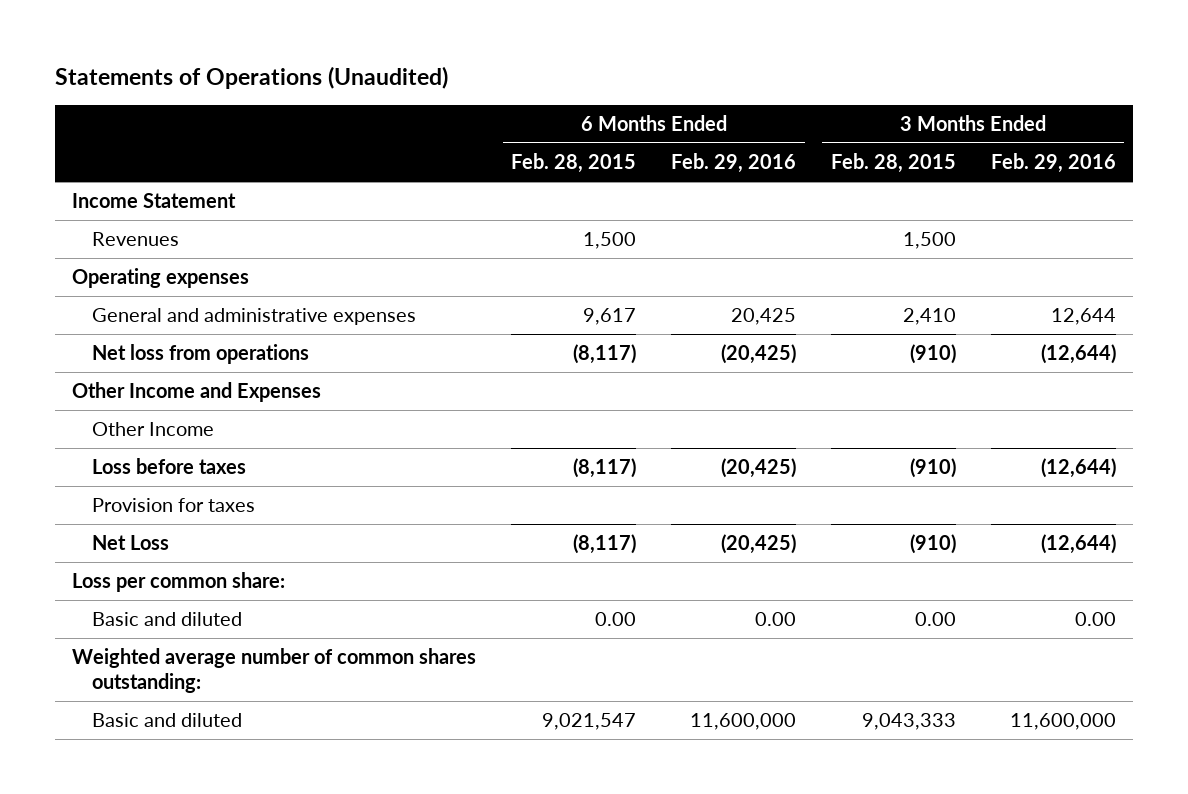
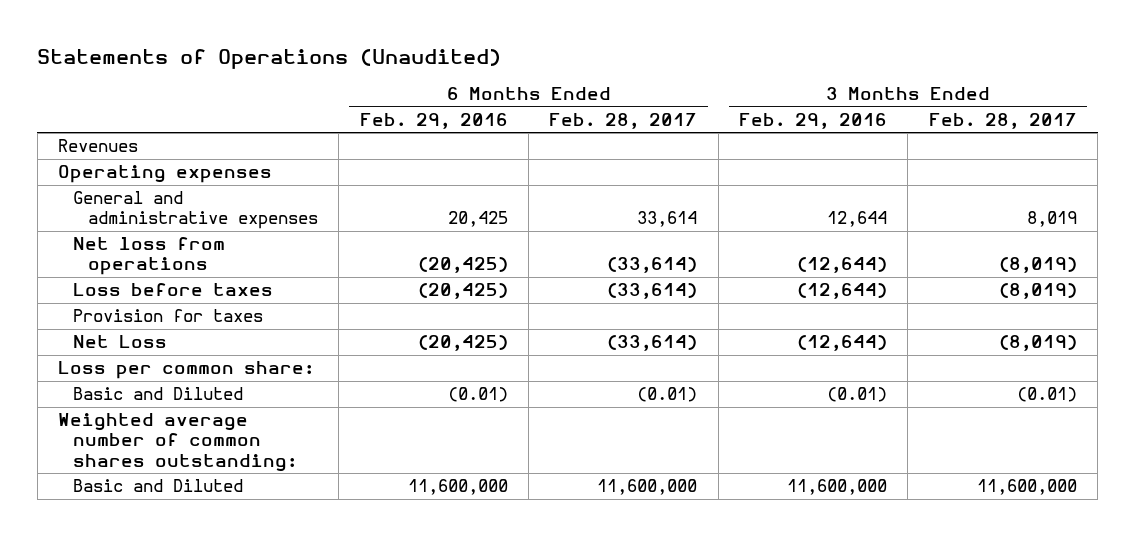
[511,153,637,174] Feb. 28, 2015 -> none
[830,153,956,174] Feb. 28, 2015 -> none
none -> [549,112,698,129] Feb. 28, 2017
none -> [928,112,1077,129] Feb. 28, 2017
[72,193,237,209] Income Statement -> none
[72,382,322,403] Other Income and Expenses -> none
[91,422,214,437] Other Income -> none
[91,612,242,627] Basic and diluted -> [73,387,244,401] Basic and Diluted
[755,612,797,627] 0.00 -> [447,387,508,403] (0.01)
[1074,612,1116,627] 0.00 -> [827,387,888,403] (0.01)
[91,713,242,728] Basic and diluted -> [73,479,244,493] Basic and Diluted

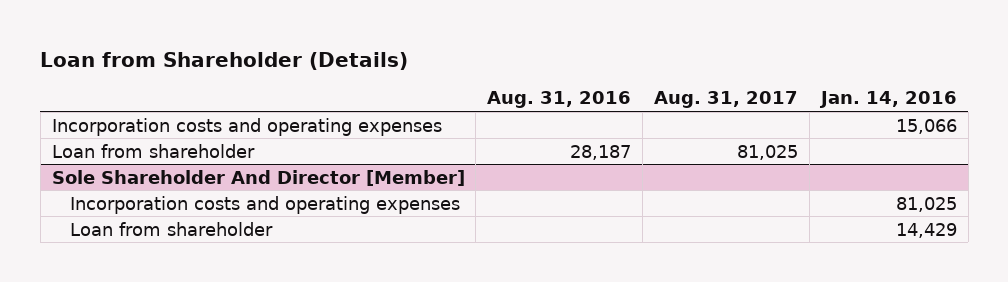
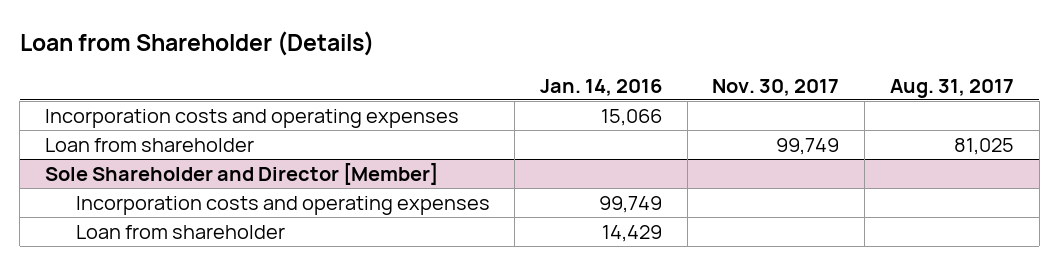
[487,91,632,109] Aug. 31, 2016 -> none
none -> [712,78,840,96] Nov. 30, 2017
[51,169,465,186] Sole Shareholder And Director [Member] -> [45,162,439,185] Sole Shareholder and Director [Member]
[895,196,957,212] 81,025 -> [598,195,662,213] 99,749

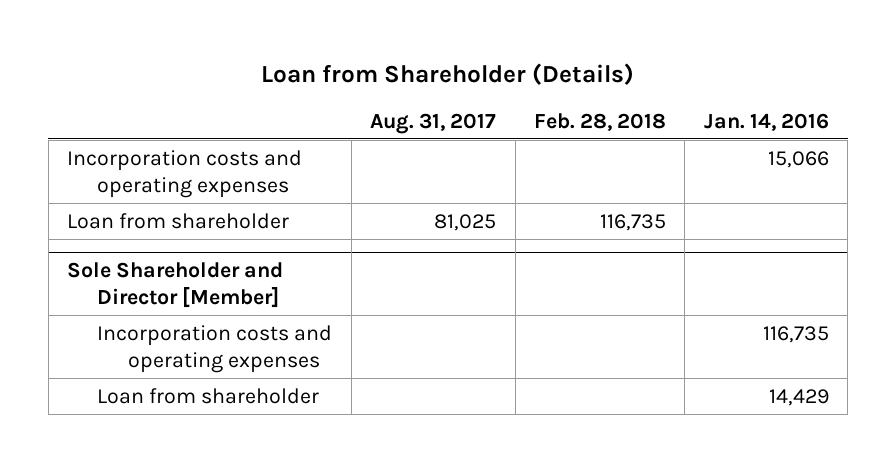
[712,78,840,96] Nov. 30, 2017 -> none
none -> [534,112,667,131] Feb. 28, 2018
[598,195,662,213] 99,749 -> [762,325,829,343] 116,735

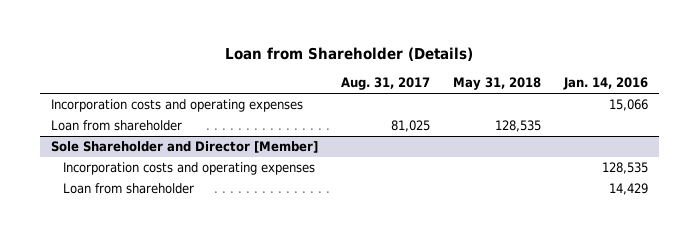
[534,112,667,131] Feb. 28, 2018 -> none
none -> [452,77,541,91] May 31, 2018
[762,325,829,343] 116,735 -> [601,162,648,175] 128,535

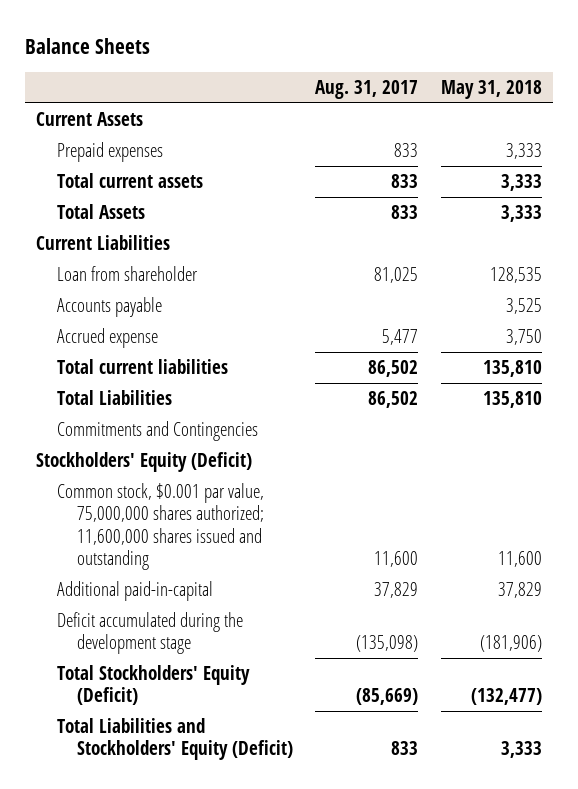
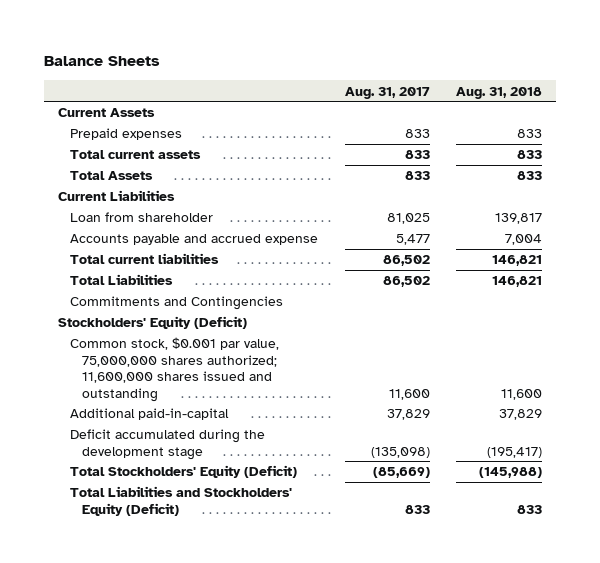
[440,79,542,99] May 31, 2018 -> none
none -> [456,86,543,99] Aug. 31, 2018
[56,296,162,317] Accounts payable -> none
[56,327,158,348] Accrued expense -> [69,234,318,246] Accounts payable and accrued expense

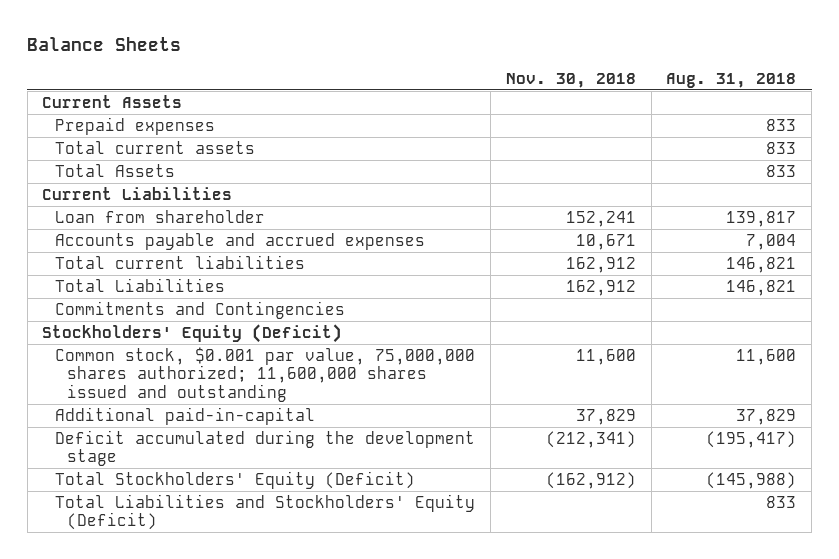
[344,86,430,99] Aug. 31, 2017 -> none
none -> [505,72,636,88] Nov. 30, 2018
[69,234,318,246] Accounts payable and accrued expense -> [54,232,425,250] Accounts payable and accrued expenses

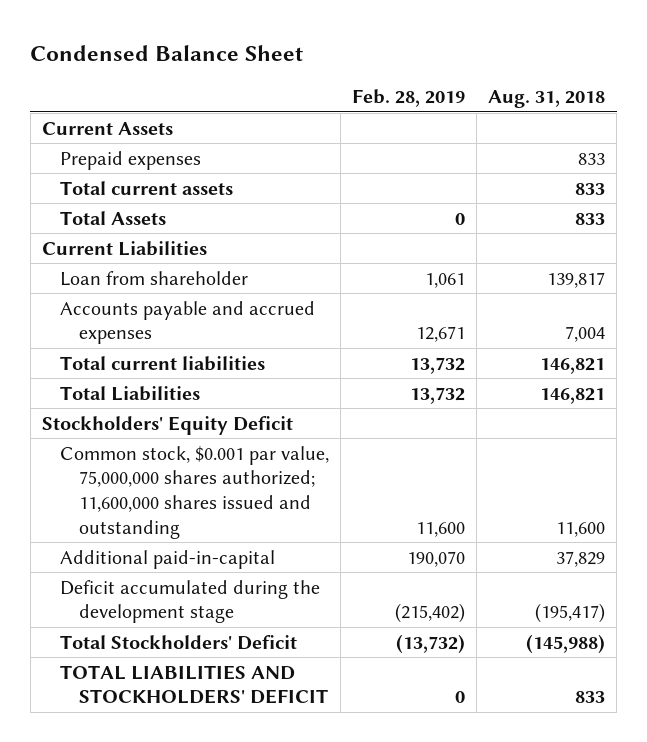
[27,37,182,52] Balance Sheets -> [30,45,304,62] Condensed Balance Sheet
[505,72,636,88] Nov. 30, 2018 -> none
none -> [352,88,466,107] Feb. 28, 2019
[54,300,345,319] Commitments and Contingencies -> none
[42,323,343,343] Stockholders' Equity (Deficit) -> [41,415,293,435] Stockholders' Equity Deficit
[54,470,415,489] Total Stockholders' Equity (Deficit) -> [60,634,298,650] Total Stockholders' Deficit
[54,493,475,531] Total Liabilities and Stockholders' Equity (Deficit) -> [60,664,328,705] TOTAL LIABILITIES AND STOCKHOLDERS' DEFICIT

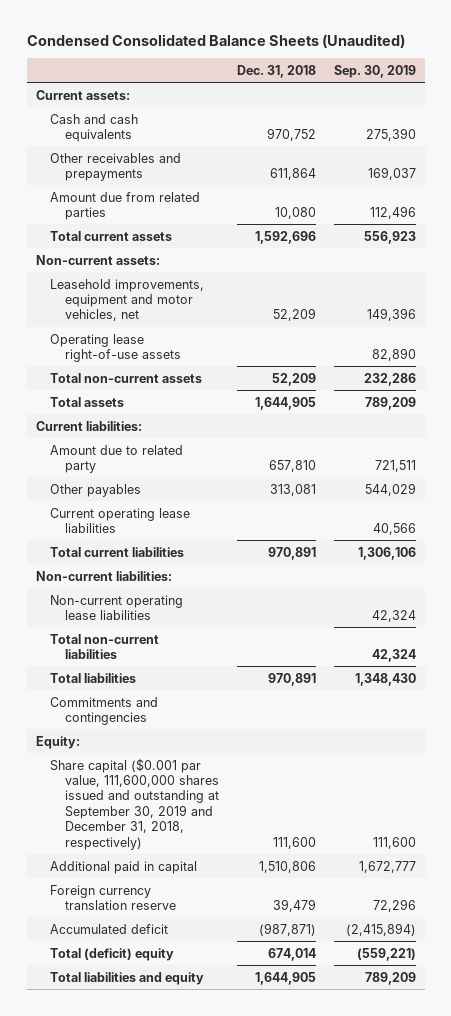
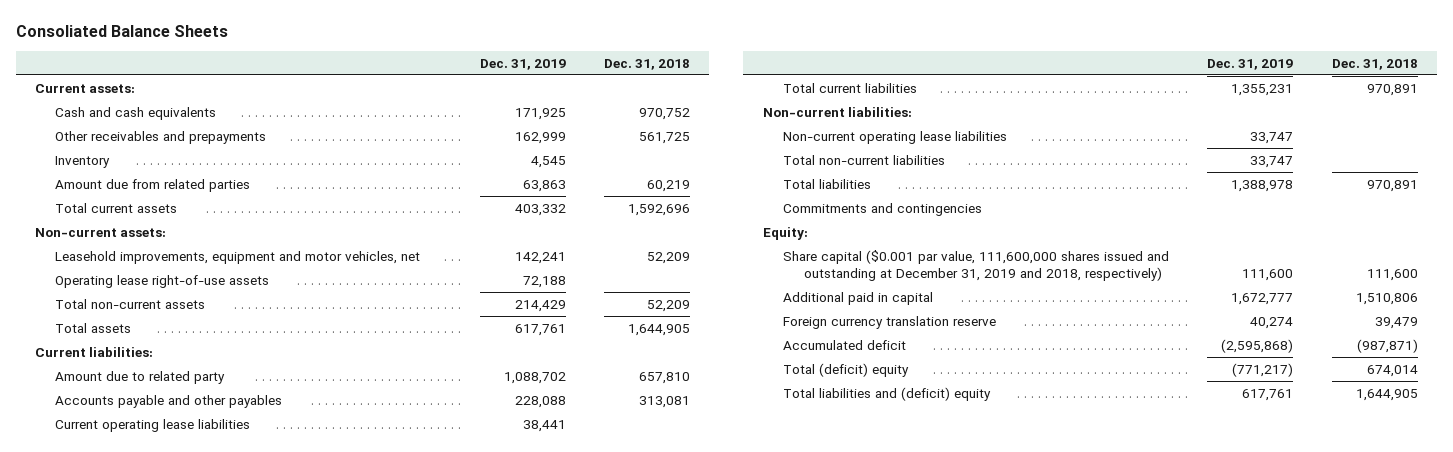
[26,34,405,49] Condensed Consolidated Balance Sheets (Unaudited) -> [15,24,228,37] Consoliated Balance Sheets
[333,64,416,78] Sep. 30, 2019 -> none
none -> [479,58,566,70] Dec. 31, 2019
[270,167,317,180] 611,864 -> [639,131,691,144] 561,725
none -> [55,155,111,168] Inventory
[275,206,317,219] 10,080 -> [647,179,691,192] 60,219
[50,483,142,497] Other payables -> [55,394,283,408] Accounts payable and other payables
[50,757,220,850] Share capital ($0.001 par value, 111,600,000 shares issued and outstanding at September 30, 2019 and December 31, 2018, respectively) -> [783,249,1170,282] Share capital ($0.001 par value, 111,600,000 shares issued and outstanding at December 31, 2019 and 2018, respectively)
[50,971,205,985] Total liabilities and equity -> [783,386,992,401] Total liabilities and (deficit) equity

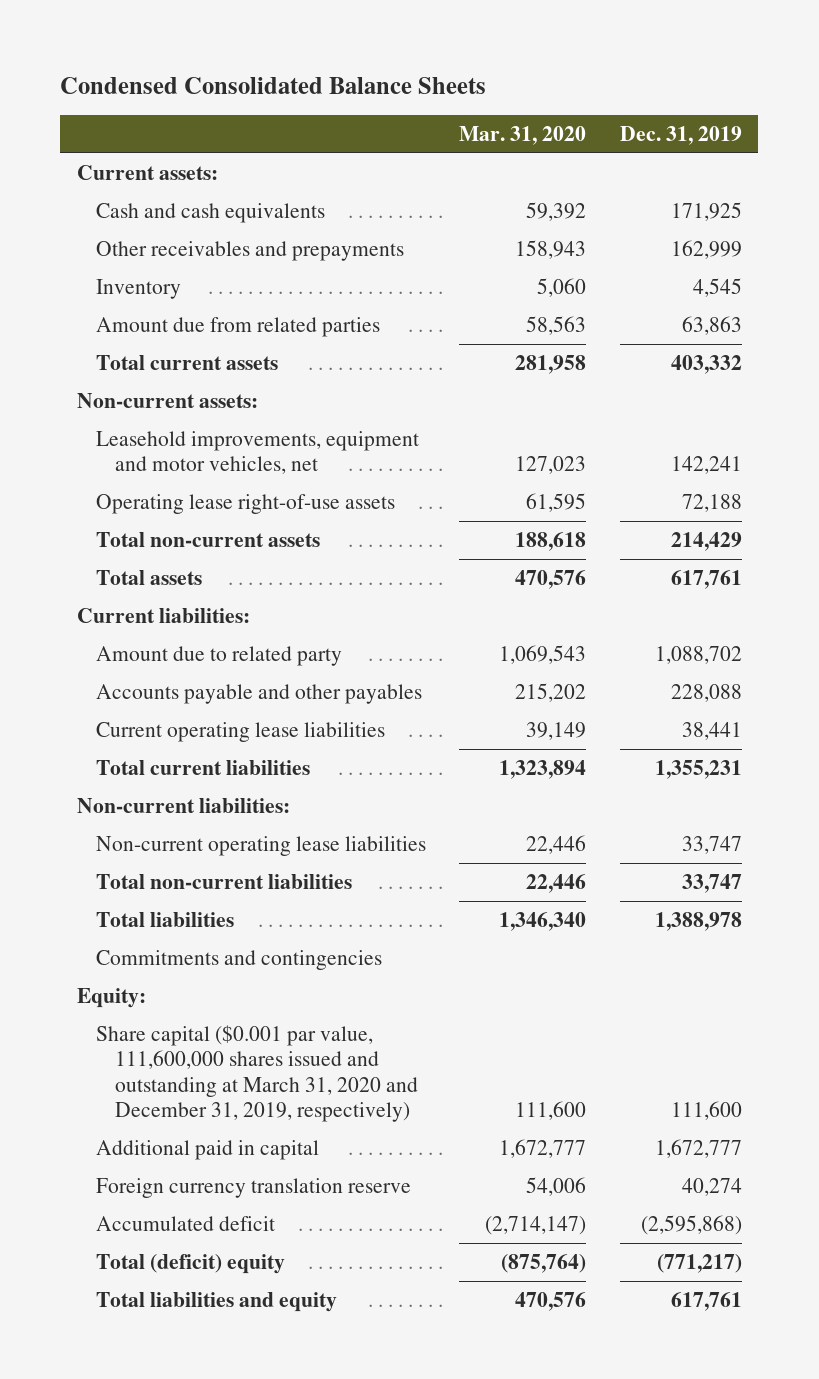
[15,24,228,37] Consoliated Balance Sheets -> [60,76,487,94] Condensed Consolidated Balance Sheets
[604,58,691,70] Dec. 31, 2018 -> none
none -> [459,125,587,145] Mar. 31, 2020
[783,249,1170,282] Share capital ($0.001 par value, 111,600,000 shares issued and outstanding at December 31, 2019 and 2018, respectively) -> [96,1024,419,1122] Share capital ($0.001 par value, 111,600,000 shares issued and outstanding at March 31, 2020 and December 31, 2019, respectively)
[783,386,992,401] Total liabilities and (deficit) equity -> [96,1291,338,1312] Total liabilities and equity

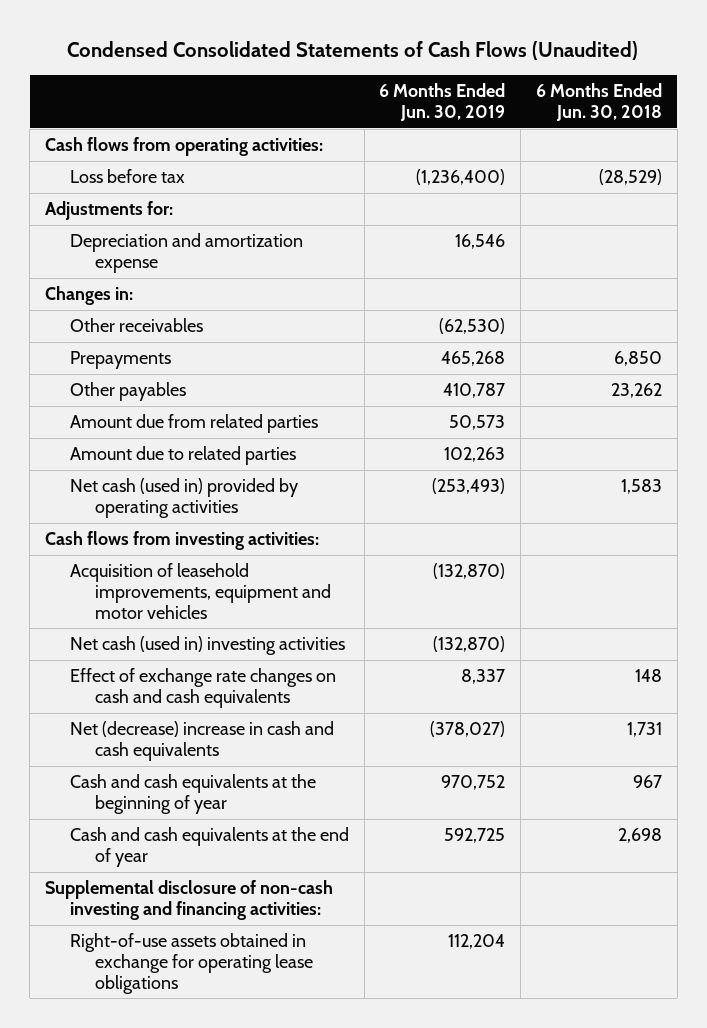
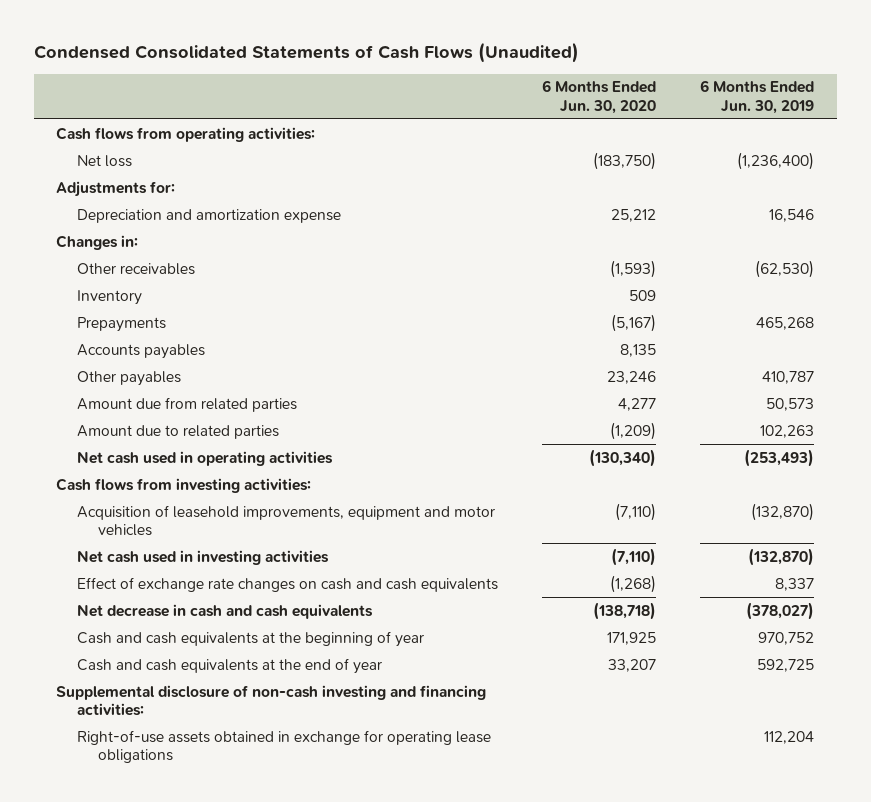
[535,83,662,122] 6 Months Ended Jun. 30, 2018 -> none
none -> [542,80,657,114] 6 Months Ended Jun. 30, 2020
[69,169,185,184] Loss before tax -> [77,154,133,167] Net loss
none -> [77,289,143,305] Inventory
none -> [77,343,206,359] Accounts payables
[69,478,298,518] Net cash (used in) provided by operating activities -> [77,450,334,466] Net cash used in operating activities
[69,636,345,656] Net cash (used in) investing activities -> [77,549,330,565] Net cash used in investing activities
[69,721,334,761] Net (decrease) increase in cash and cash equivalents -> [77,603,374,619] Net decrease in cash and cash equivalents

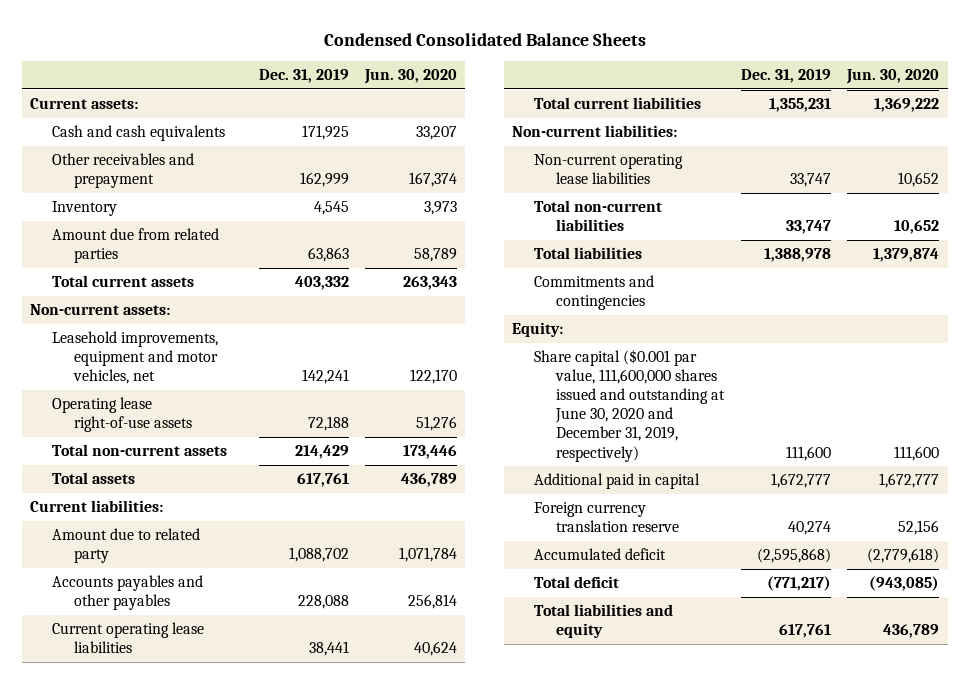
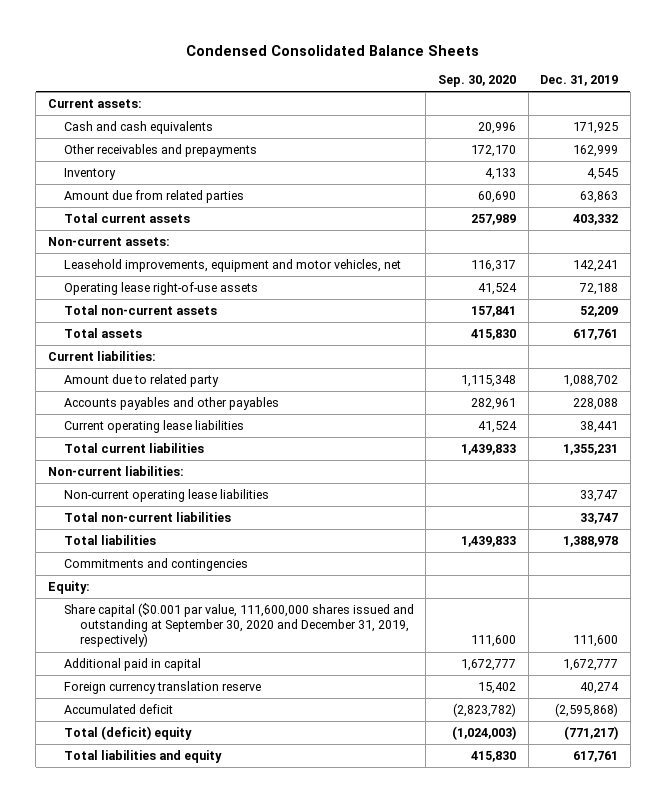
[364,69,458,85] Jun. 30, 2020 -> none
none -> [438,75,517,88] Sep. 30, 2020
[52,153,195,189] Other receivables and prepayment -> [63,144,257,158] Other receivables and prepayments
[294,445,349,460] 214,429 -> [580,306,619,318] 52,209
[534,349,726,462] Share capital ($0.001 par value, 111,600,000 shares issued and outstanding at June 30, 2020 and December 31, 2019, respectively) -> [63,603,414,648] Share capital ($0.001 par value, 111,600,000 shares issued and outstanding at September 30, 2020 and December 31, 2019, respectively)
[534,576,620,589] Total deficit -> [63,726,192,741] Total (deficit) equity

